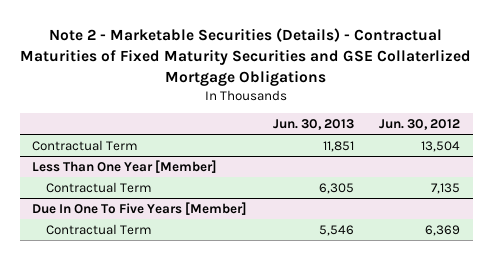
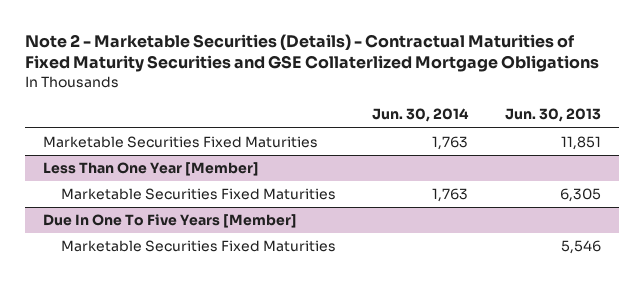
[378,118,460,130] Jun. 30, 2012 -> none
none -> [372,108,470,123] Jun. 30, 2014
[32,139,139,151] Contractual Term -> [43,136,319,149] Marketable Securities Fixed Maturities
[45,181,152,193] Contractual Term -> [60,188,336,201] Marketable Securities Fixed Maturities
[45,223,152,235] Contractual Term -> [60,240,336,253] Marketable Securities Fixed Maturities

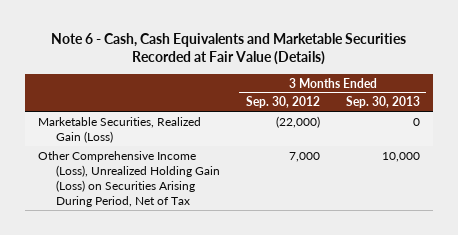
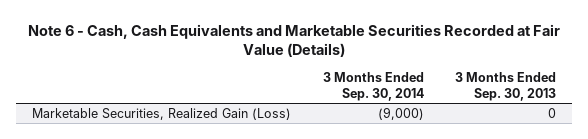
[245,96,320,109] Sep. 30, 2012 -> none
none -> [322,72,424,102] 3 Months Ended Sep. 30, 2014
[38,150,220,208] Other Comprehensive Income (Loss), Unrealized Holding Gain (Loss) on Securities Arising During Period, Net of Tax -> none

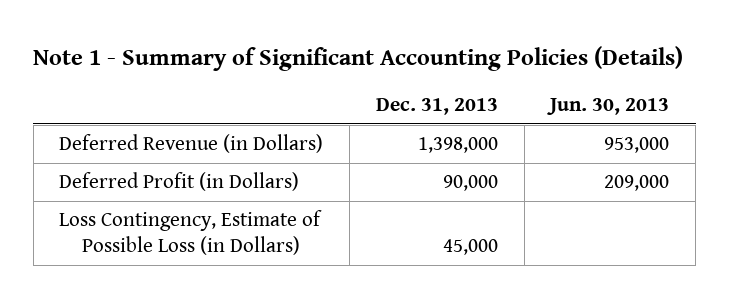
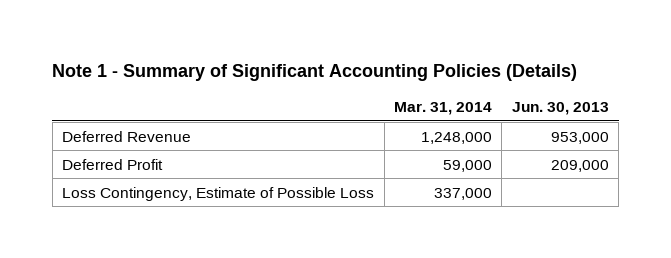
[375,98,498,116] Dec. 31, 2013 -> none
none -> [394,101,493,115] Mar. 31, 2014
[59,134,324,154] Deferred Revenue (in Dollars) -> [62,130,192,142] Deferred Revenue
[59,172,300,192] Deferred Profit (in Dollars) -> [62,158,164,170] Deferred Profit
[59,210,323,256] Loss Contingency, Estimate of Possible Loss (in Dollars) -> [62,186,375,201] Loss Contingency, Estimate of Possible Loss

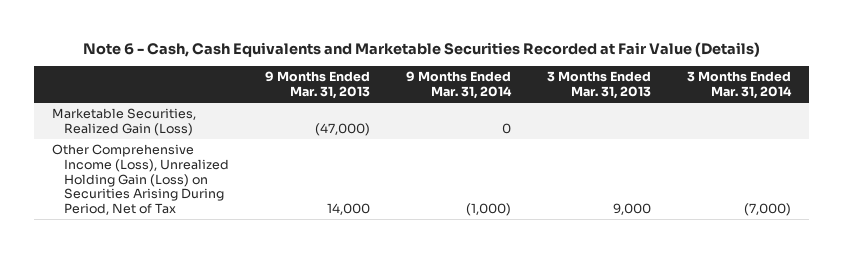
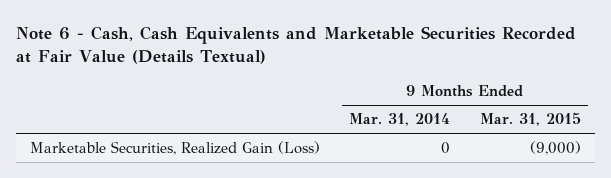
[82,41,760,57] Note 6 - Cash, Cash Equivalents and Marketable Securities Recorded at Fair Value (Details) -> [15,25,576,65] Note 6 - Cash, Cash Equivalents and Marketable Securities Recorded at Fair Value (Details Textual)
[264,71,370,100] 9 Months Ended Mar. 31, 2013 -> none
[546,71,651,100] 3 Months Ended Mar. 31, 2013 -> none
[687,71,793,100] 3 Months Ended Mar. 31, 2014 -> none
none -> [479,112,581,127] Mar. 31, 2015
[52,144,229,216] Other Comprehensive Income (Loss), Unrealized Holding Gain (Loss) on Securities Arising During Period, Net of Tax -> none

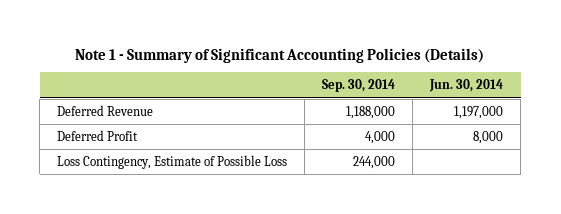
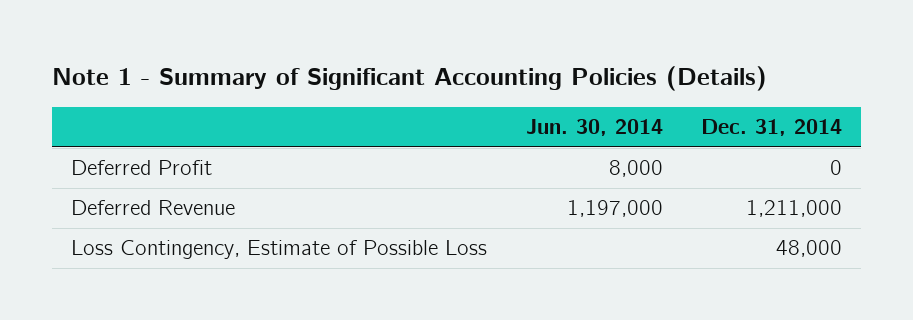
[322,79,396,93] Sep. 30, 2014 -> none
none -> [701,119,843,137] Dec. 31, 2014
[57,104,154,116] Deferred Revenue -> [71,200,236,216] Deferred Revenue

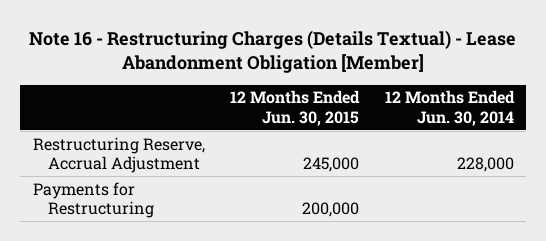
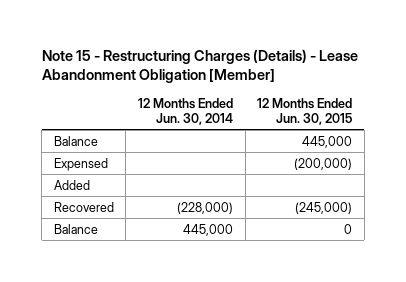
[29,29,517,74] Note 16 - Restructuring Charges (Details Textual) - Lease Abandonment Obligation [Member] -> [41,48,358,84] Note 15 - Restructuring Charges (Details) - Lease Abandonment Obligation [Member]
[32,136,205,173] Restructuring Reserve, Accrual Adjustment -> none
[32,181,154,218] Payments for Restructuring -> none
none -> [53,135,98,146] Balance
none -> [53,157,108,171] Expensed
none -> [53,179,90,190] Added
none -> [53,201,114,212] Recovered
none -> [53,223,98,234] Balance

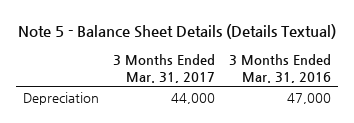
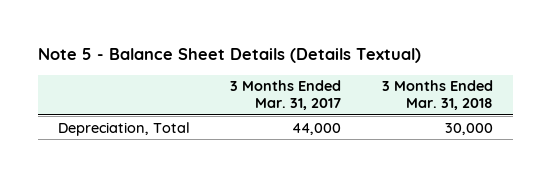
[229,53,332,83] 3 Months Ended Mar. 31, 2016 -> none
none -> [381,80,493,111] 3 Months Ended Mar. 31, 2018
[22,91,99,105] Depreciation -> [58,121,191,136] Depreciation, Total

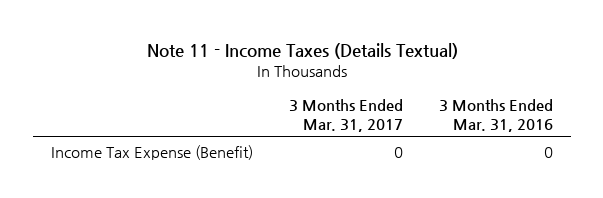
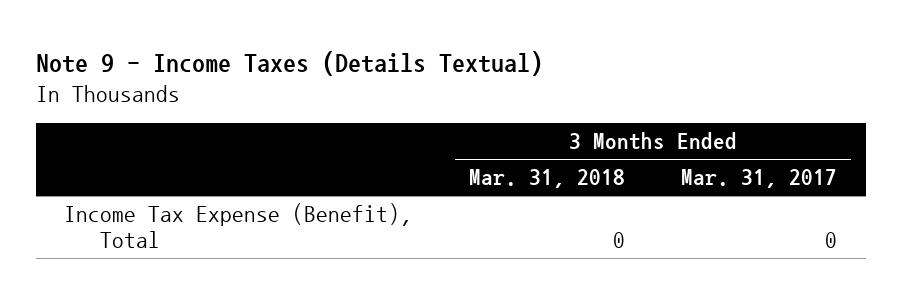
[146,42,458,59] Note 11 - Income Taxes (Details Textual) -> [36,50,544,76] Note 9 - Income Taxes (Details Textual)
[438,98,553,132] 3 Months Ended Mar. 31, 2016 -> none
none -> [468,169,625,189] Mar. 31, 2018
[50,144,253,160] Income Tax Expense (Benefit) -> [64,203,413,248] Income Tax Expense (Benefit), Total

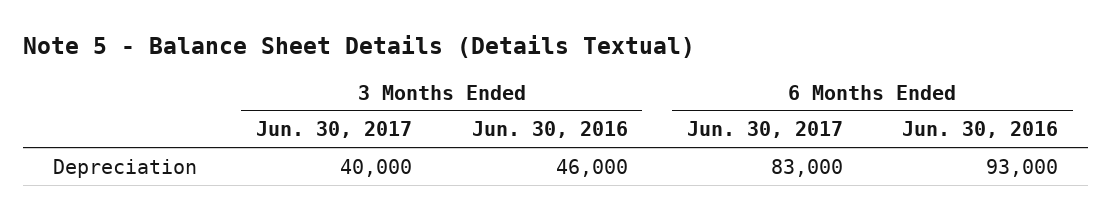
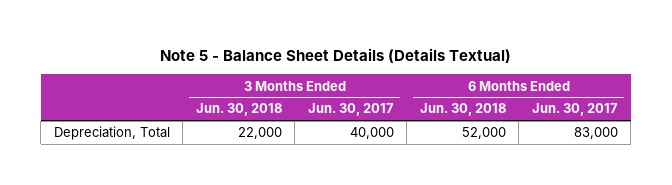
[471,121,628,139] Jun. 30, 2016 -> none
[902,121,1059,139] Jun. 30, 2016 -> none
none -> [195,103,282,117] Jun. 30, 2018
none -> [419,103,506,117] Jun. 30, 2018
[52,158,197,178] Depreciation -> [53,126,170,141] Depreciation, Total

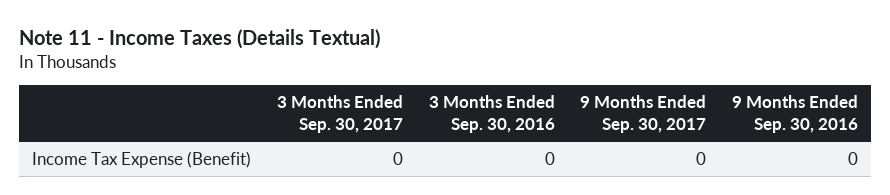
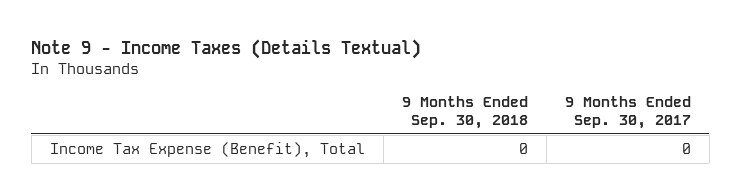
[19,29,381,50] Note 11 - Income Taxes (Details Textual) -> [31,38,422,59] Note 9 - Income Taxes (Details Textual)
[276,95,403,134] 3 Months Ended Sep. 30, 2017 -> none
[428,95,555,134] 3 Months Ended Sep. 30, 2016 -> none
[732,95,859,134] 9 Months Ended Sep. 30, 2016 -> none
none -> [401,96,528,129] 9 Months Ended Sep. 30, 2018
[32,151,252,169] Income Tax Expense (Benefit) -> [49,142,365,159] Income Tax Expense (Benefit), Total

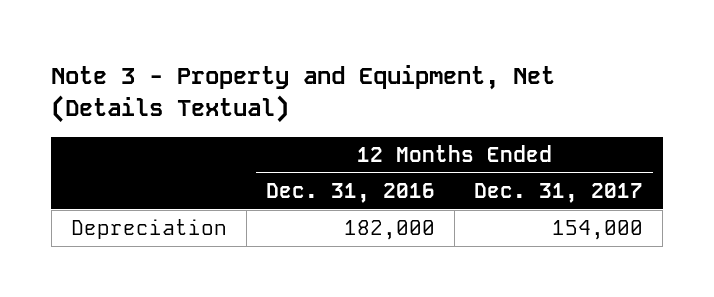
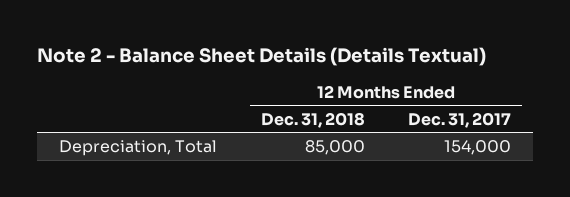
[51,64,556,124] Note 3 - Property and Equipment, Net (Details Textual) -> [36,46,486,66] Note 2 - Balance Sheet Details (Details Textual)
[265,183,435,204] Dec. 31, 2016 -> none
none -> [260,111,365,128] Dec. 31, 2018
[70,219,227,240] Depreciation -> [58,140,217,157] Depreciation, Total

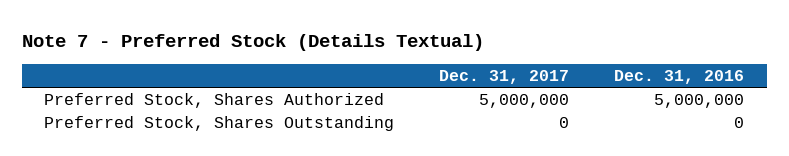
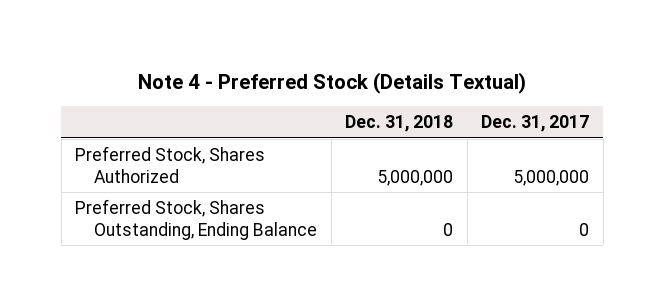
[21,34,484,52] Note 7 - Preferred Stock (Details Textual) -> [138,71,527,94] Note 4 - Preferred Stock (Details Textual)
[614,69,745,84] Dec. 31, 2016 -> none
none -> [345,115,454,133] Dec. 31, 2018
[44,116,395,132] Preferred Stock, Shares Outstanding -> [75,198,318,240] Preferred Stock, Shares Outstanding, Ending Balance

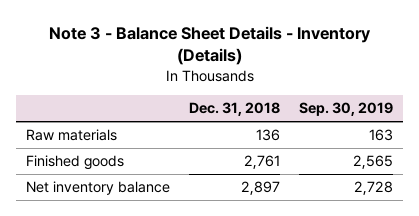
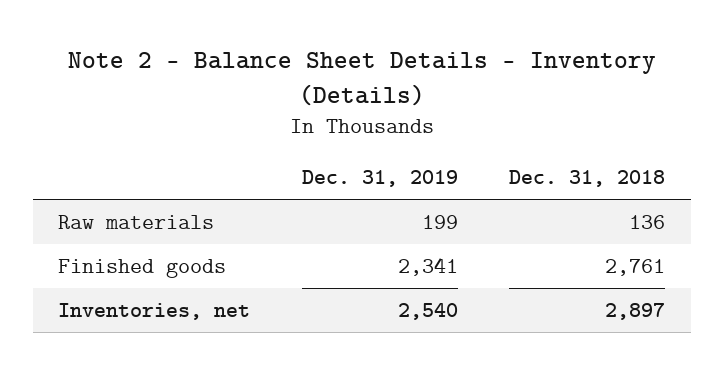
[48,25,371,66] Note 3 - Balance Sheet Details - Inventory (Details) -> [67,51,656,106] Note 2 - Balance Sheet Details - Inventory (Details)
[299,102,394,117] Sep. 30, 2019 -> none
none -> [301,170,458,188] Dec. 31, 2019
[25,180,170,195] Net inventory balance -> [58,302,251,320] Inventories, net

